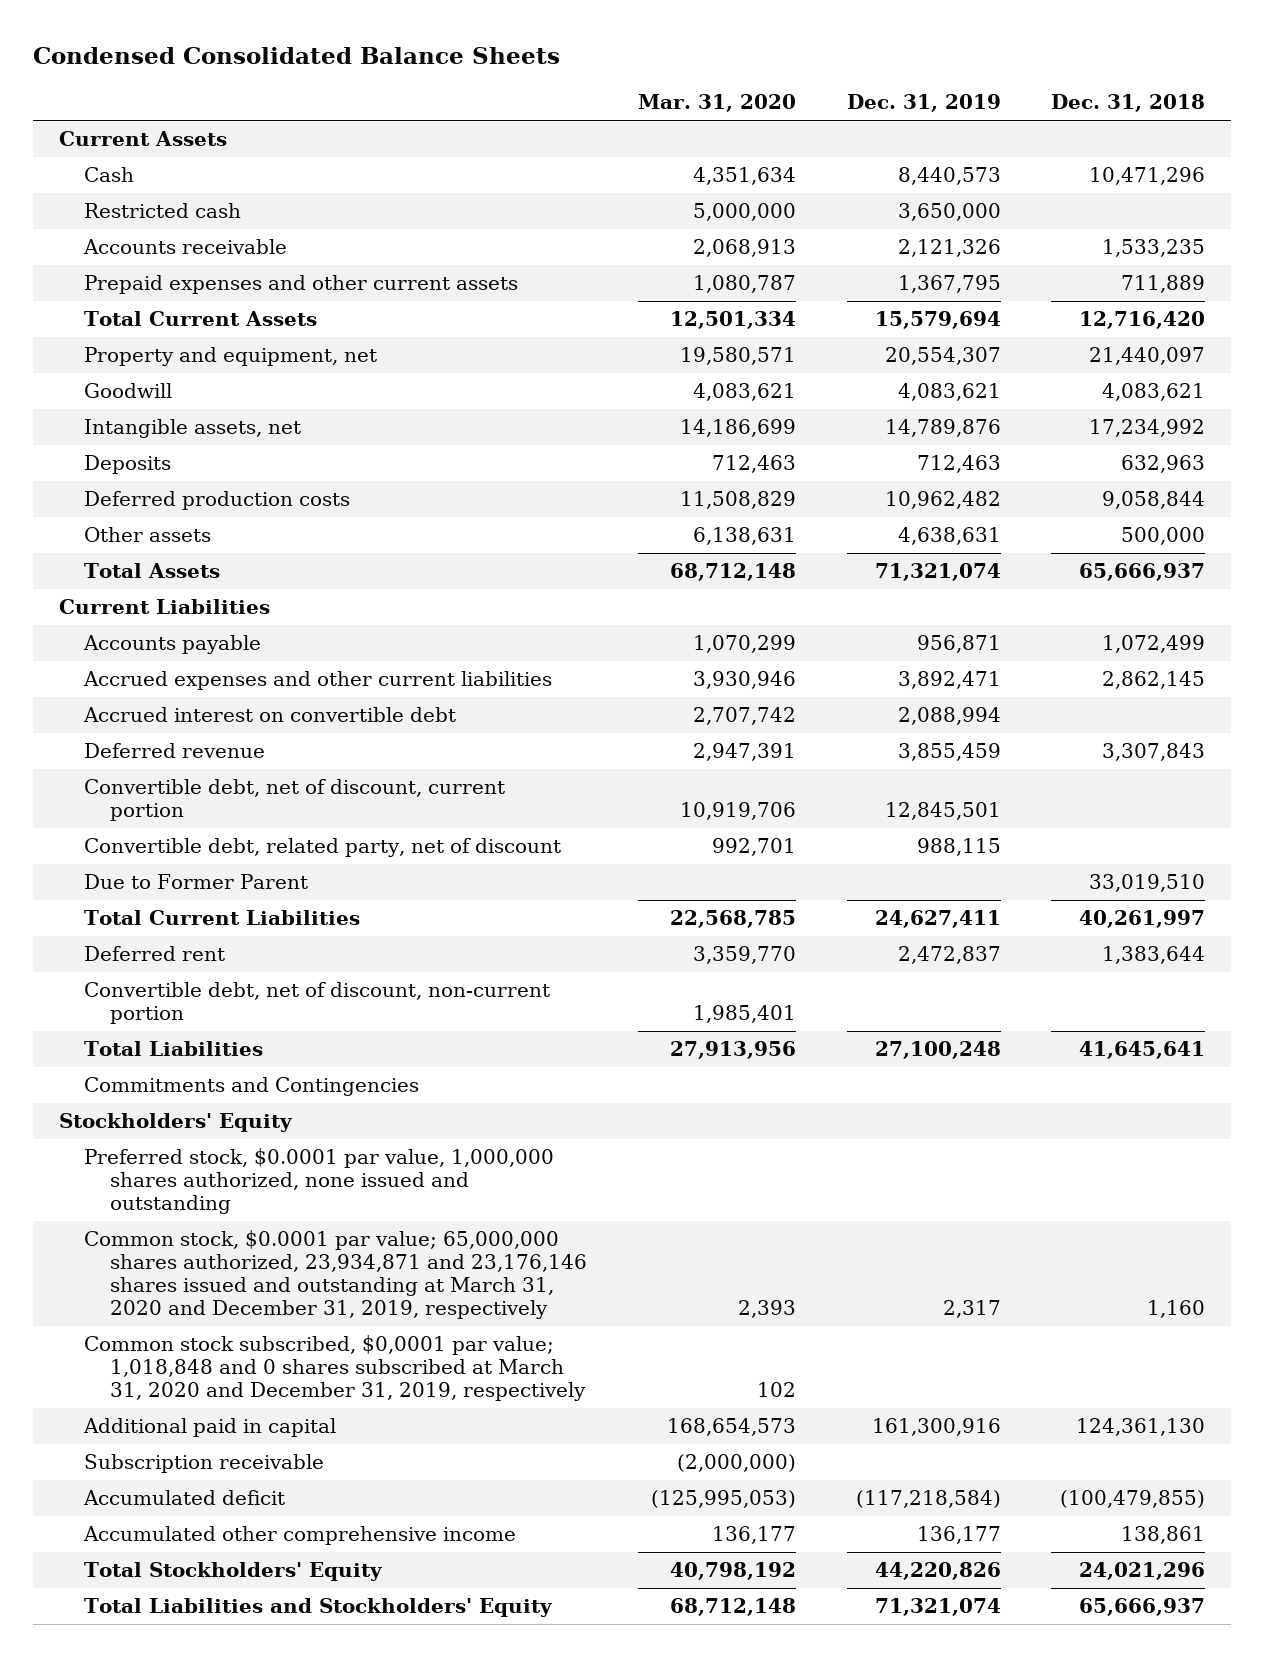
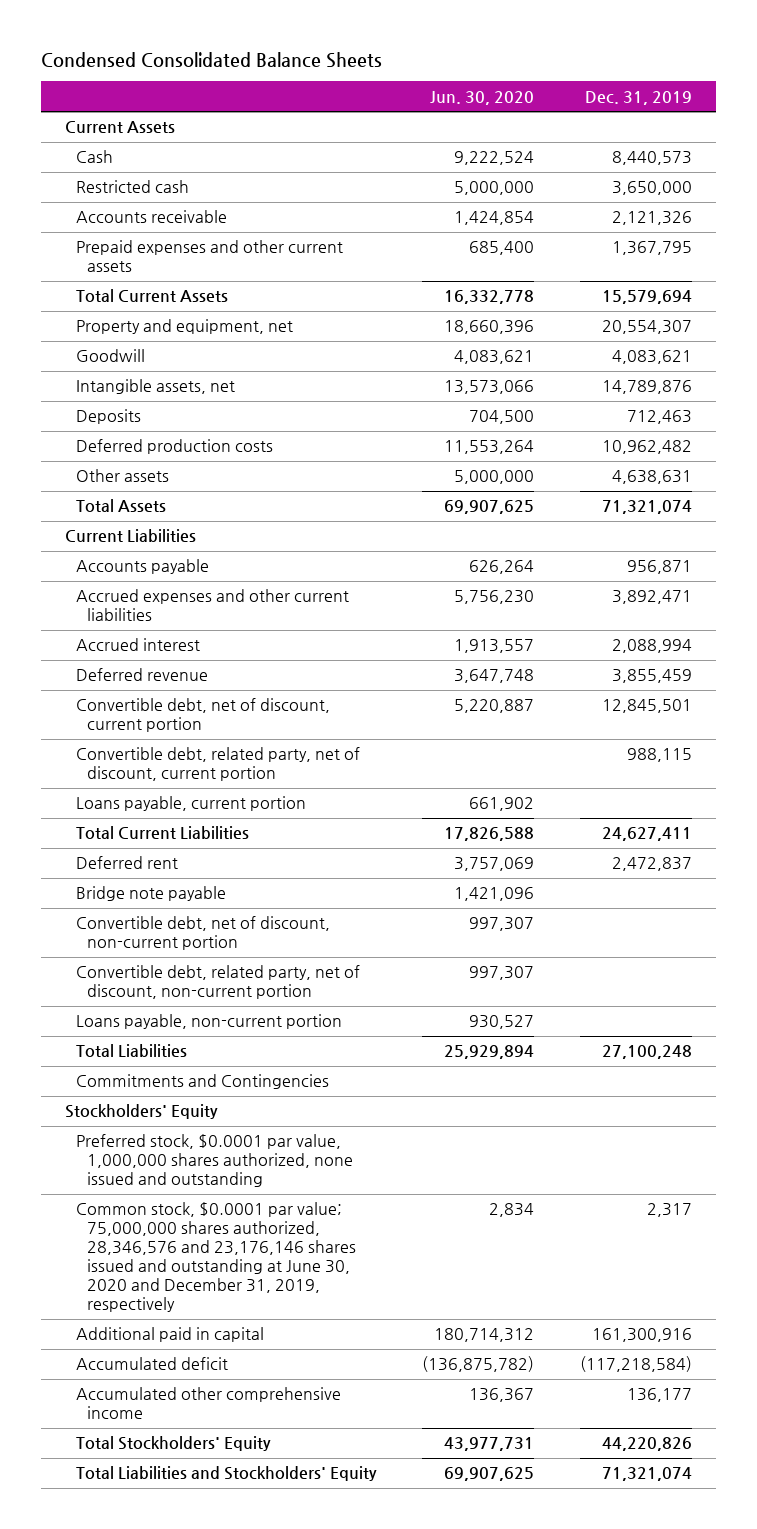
[638,94,797,113] Mar. 31, 2020 -> none
[1051,94,1206,113] Dec. 31, 2018 -> none
none -> [430,90,535,105] Jun. 30, 2020
[83,707,457,723] Accrued interest on convertible debt -> [75,638,200,652] Accrued interest
[84,874,309,890] Due to Former Parent -> none
[84,838,562,858] Convertible debt, related party, net of discount -> [75,747,360,782] Convertible debt, related party, net of discount, current portion
none -> [75,796,306,812] Loans payable, current portion
none -> [75,886,226,902] Bridge note payable
none -> [75,965,360,1000] Convertible debt, related party, net of discount, non-current portion
none -> [75,1014,342,1030] Loans payable, non-current portion
[84,1335,587,1402] Common stock subscribed, $0,0001 par value; 1,018,848 and 0 shares subscribed at March 31, 2020 and December 31, 2019, respectively -> none
[84,1230,588,1320] Common stock, $0.0001 par value; 65,000,000 shares authorized, 23,934,871 and 23,176,146 shares issued and outstanding at March 31, 2020 and December 31, 2019, respectively -> [75,1202,357,1313] Common stock, $0.0001 par value; 75,000,000 shares authorized, 28,346,576 and 23,176,146 shares issued and outstanding at June 30, 2020 and December 31, 2019, respectively
[84,1454,325,1474] Subscription receivable -> none

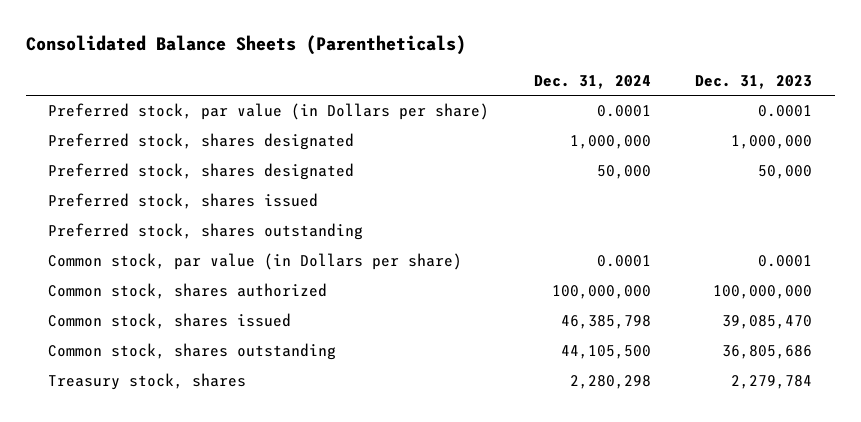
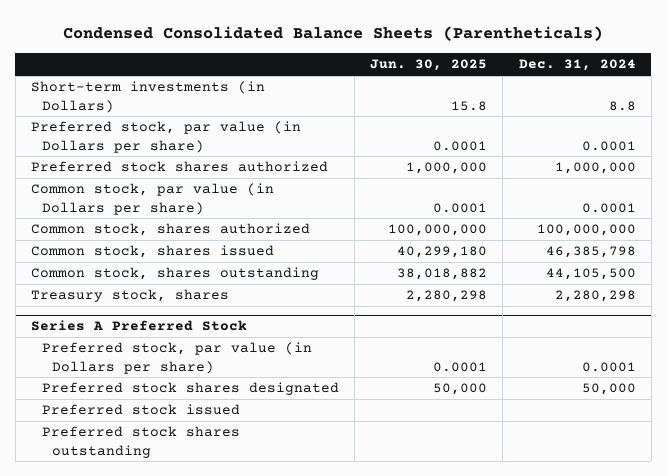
[26,35,467,56] Consolidated Balance Sheets (Parentheticals) -> [63,26,604,42] Condensed Consolidated Balance Sheets (Parentheticals)
[695,75,813,90] Dec. 31, 2023 -> none
none -> [370,59,488,72] Jun. 30, 2025
none -> [31,81,266,113] Short-term investments (in Dollars)
[48,163,355,181] Preferred stock, shares designated -> none
[48,193,319,210] Preferred stock, shares issued -> none
[48,223,364,241] Preferred stock, shares outstanding -> none
[48,133,355,151] Preferred stock, shares designated -> [31,161,329,173] Preferred stock shares authorized
none -> [31,320,248,332] Series A Preferred Stock
none -> [41,342,312,374] Preferred stock, par value (in Dollars per share)
none -> [41,382,339,396] Preferred stock shares designated
none -> [41,404,240,416] Preferred stock issued
none -> [41,426,240,458] Preferred stock shares outstanding

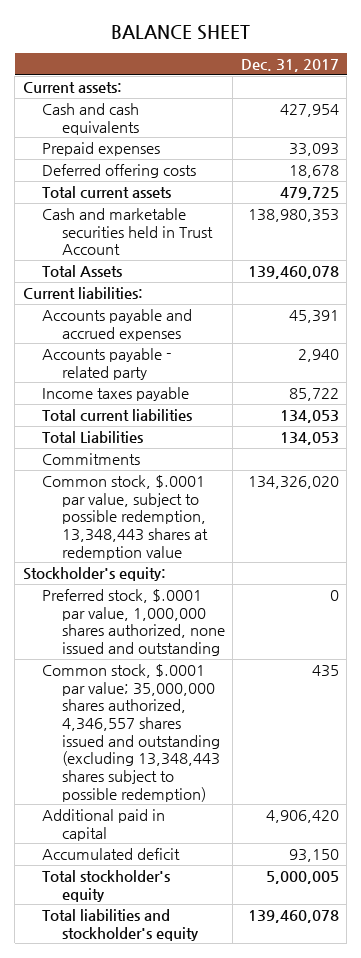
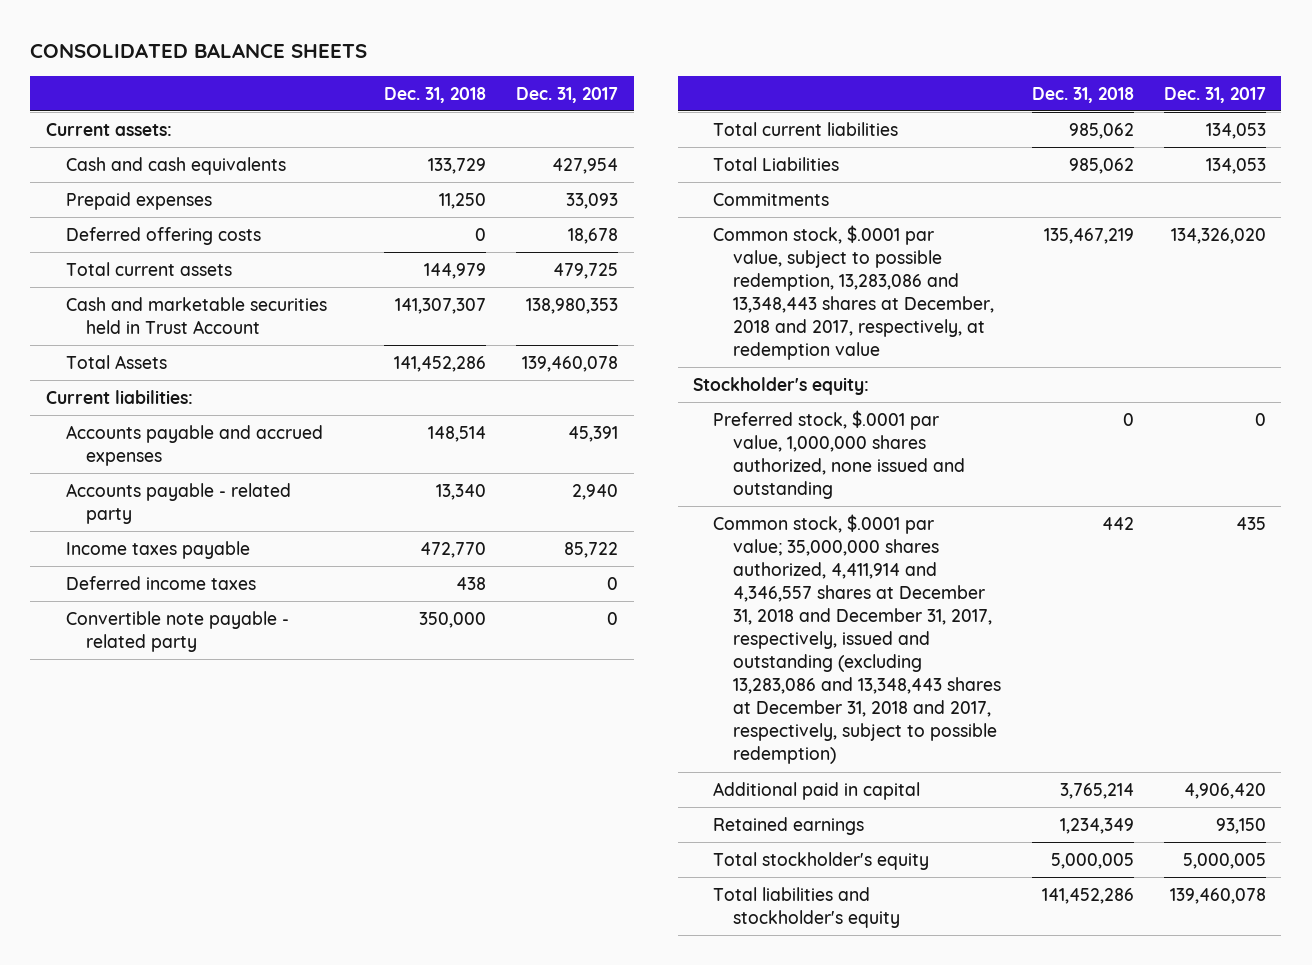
[110,25,250,41] BALANCE SHEET -> [30,42,368,58] CONSOLIDATED BALANCE SHEETS
none -> [384,86,487,103] Dec. 31, 2018
none -> [65,575,256,590] Deferred income taxes
none -> [65,610,289,652] Convertible note payable - related party
[42,475,209,560] Common stock, $.0001 par value, subject to possible redemption, 13,348,443 shares at redemption value -> [713,224,995,361] Common stock, $.0001 par value, subject to possible redemption, 13,283,086 and 13,348,443 shares at December, 2018 and 2017, respectively, at redemption value
[42,664,221,802] Common stock, $.0001 par value; 35,000,000 shares authorized, 4,346,557 shares issued and outstanding (excluding 13,348,443 shares subject to possible redemption) -> [713,513,1002,765] Common stock, $.0001 par value; 35,000,000 shares authorized, 4,411,914 and 4,346,557 shares at December 31, 2018 and December 31, 2017, respectively, issued and outstanding (excluding 13,283,086 and 13,348,443 shares at December 31, 2018 and 2017, respectively, subject to possible redemption)
[42,848,181,861] Accumulated deficit -> [713,816,865,835] Retained earnings

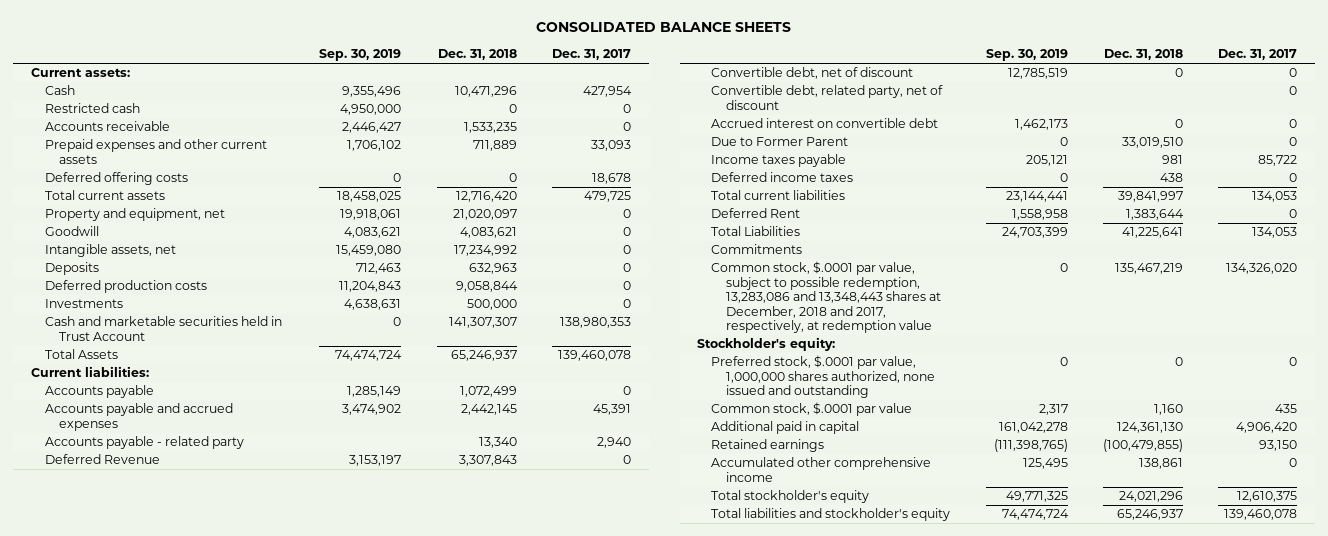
none -> [319,49,402,62] Sep. 30, 2019
[65,156,286,175] Cash and cash equivalents -> none
[65,191,212,210] Prepaid expenses -> none
none -> [45,85,76,96] Cash
none -> [45,103,141,114] Restricted cash
none -> [45,121,171,132] Accounts receivable
none -> [45,139,268,164] Prepaid expenses and other current assets
[424,262,487,279] 144,979 -> [455,191,517,203] 12,716,420
none -> [45,208,226,222] Property and equipment, net
none -> [45,226,100,237] Goodwill
none -> [45,244,177,258] Intangible assets, net
none -> [45,262,100,276] Deposits
none -> [45,280,208,294] Deferred production costs
none -> [45,299,124,309] Investments
[394,355,487,372] 141,452,286 -> [450,350,517,362] 65,246,937
none -> [45,385,155,399] Accounts payable
[428,425,487,442] 148,514 -> [460,404,517,416] 2,442,145
none -> [45,454,161,465] Deferred Revenue
none -> [711,67,914,80] Convertible debt, net of discount
none -> [711,85,944,110] Convertible debt, related party, net of discount
none -> [711,118,939,129] Accrued interest on convertible debt
none -> [711,137,849,147] Due to Former Parent
[420,541,487,558] 472,770 -> [1162,155,1184,165] 981
[65,610,289,652] Convertible note payable - related party -> none
[1068,122,1134,139] 985,062 -> [1118,191,1184,203] 39,841,997
none -> [711,208,801,219] Deferred Rent
[1068,157,1134,174] 985,062 -> [1122,227,1184,239] 41,225,641
[713,513,1002,765] Common stock, $.0001 par value; 35,000,000 shares authorized, 4,411,914 and 4,346,557 shares at December 31, 2018 and December 31, 2017, respectively, issued and outstanding (excluding 13,283,086 and 13,348,443 shares at December 31, 2018 and 2017, respectively, subject to possible redemption) -> none
none -> [711,402,913,417] Common stock, $.0001 par value
[1059,782,1134,799] 3,765,214 -> [1117,422,1184,434] 124,361,130
[1059,817,1134,834] 1,234,349 -> [1103,439,1184,453] (100,479,855)
none -> [711,457,932,482] Accumulated other comprehensive income
[1050,852,1134,869] 5,000,005 -> [1119,491,1184,503] 24,021,296
[1182,852,1266,869] 5,000,005 -> [1237,491,1298,503] 12,610,375
[1041,887,1134,904] 141,452,286 -> [1117,509,1184,521] 65,246,937

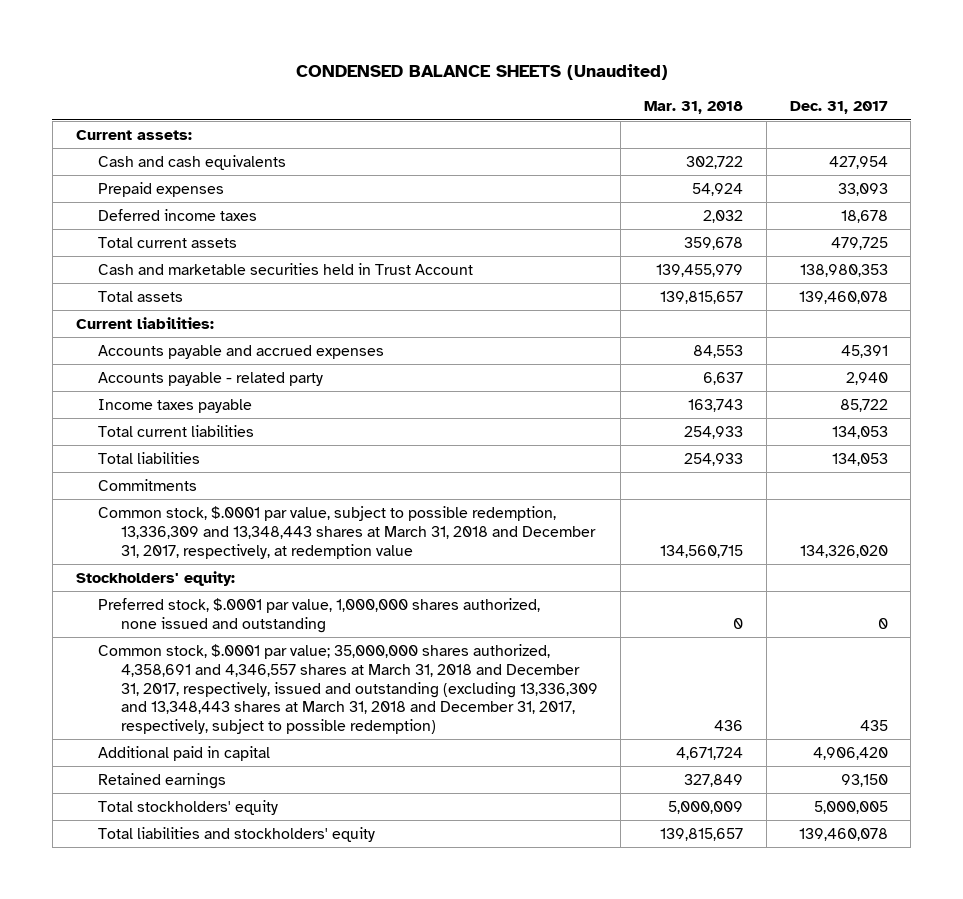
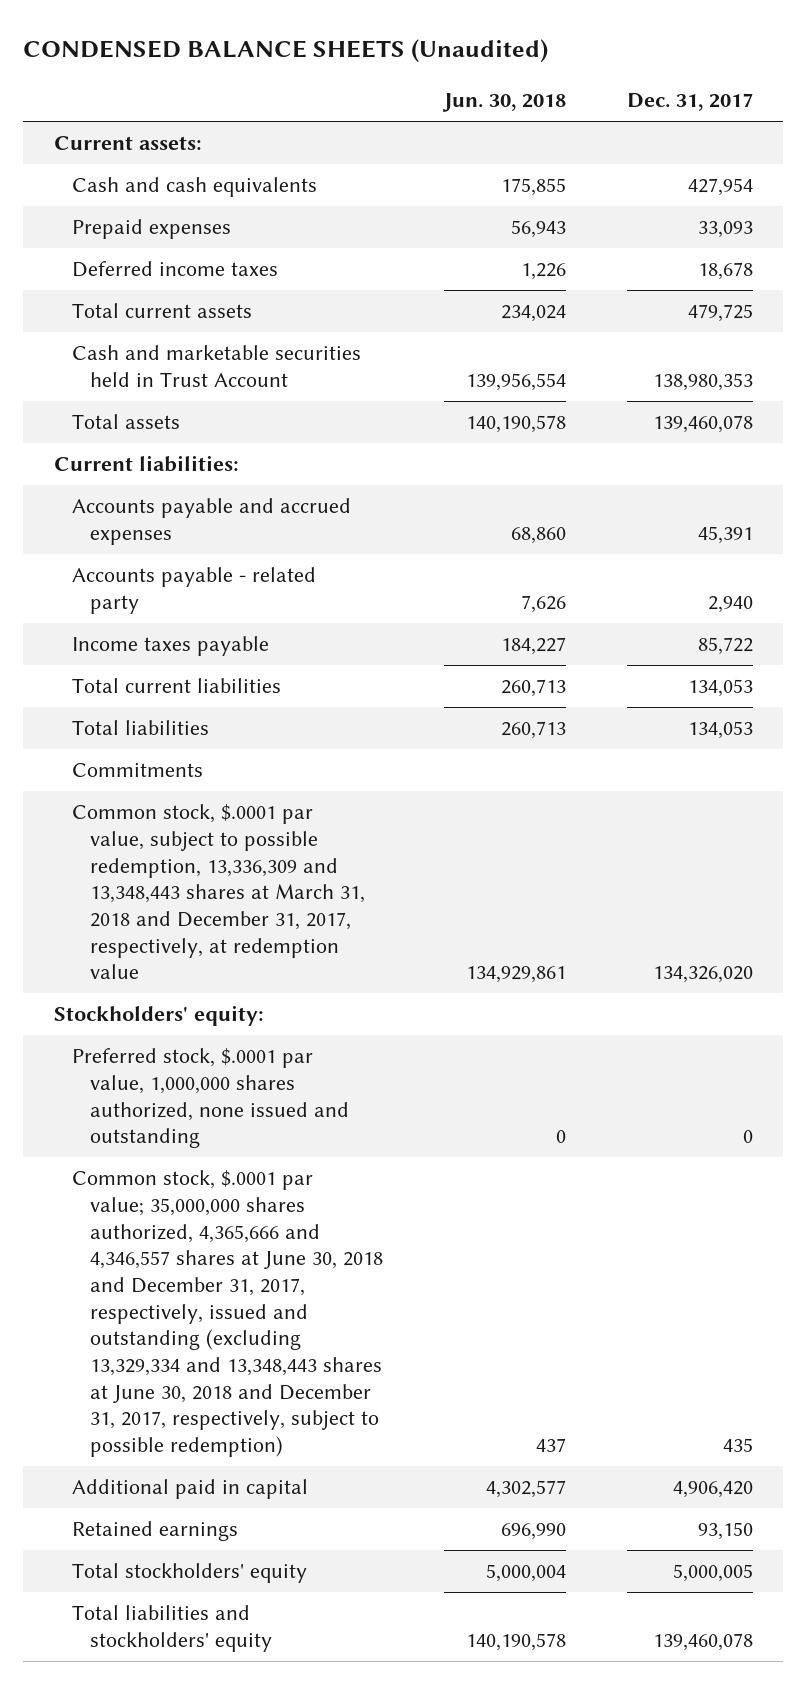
[644,101,744,115] Mar. 31, 2018 -> none
none -> [441,93,566,113] Jun. 30, 2018
[98,643,598,735] Common stock, $.0001 par value; 35,000,000 shares authorized, 4,358,691 and 4,346,557 shares at March 31, 2018 and December 31, 2017, respectively, issued and outstanding (excluding 13,336,309 and 13,348,443 shares at March 31, 2018 and December 31, 2017, respectively, subject to possible redemption) -> [71,1170,383,1458] Common stock, $.0001 par value; 35,000,000 shares authorized, 4,365,666 and 4,346,557 shares at June 30, 2018 and December 31, 2017, respectively, issued and outstanding (excluding 13,329,334 and 13,348,443 shares at June 30, 2018 and December 31, 2017, respectively, subject to possible redemption)

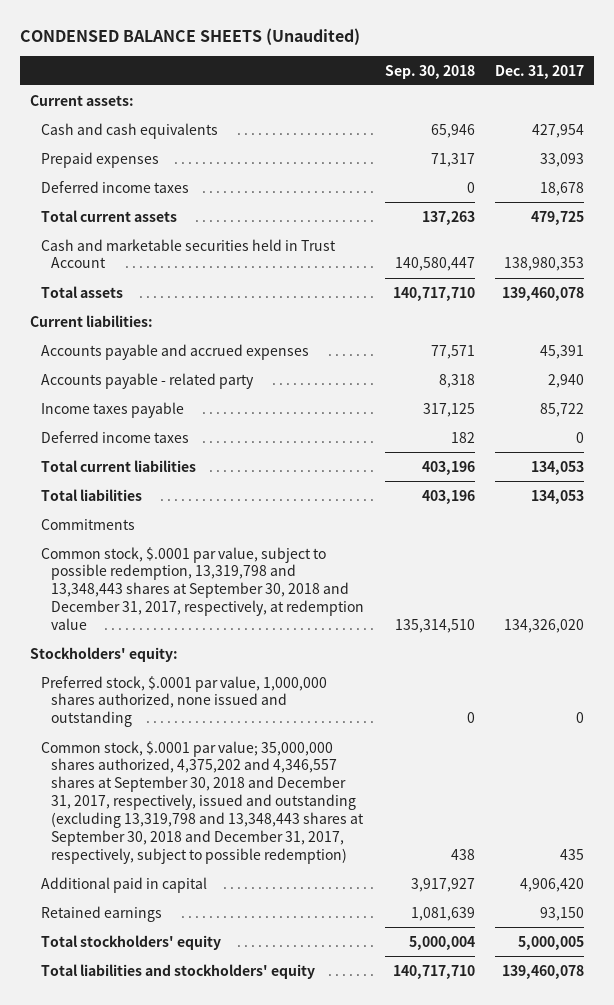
[441,93,566,113] Jun. 30, 2018 -> none
none -> [384,64,475,79] Sep. 30, 2018
none -> [40,430,189,443] Deferred income taxes
[71,804,365,980] Common stock, $.0001 par value, subject to possible redemption, 13,336,309 and 13,348,443 shares at March 31, 2018 and December 31, 2017, respectively, at redemption value -> [40,546,365,631] Common stock, $.0001 par value, subject to possible redemption, 13,319,798 and 13,348,443 shares at September 30, 2018 and December 31, 2017, respectively, at redemption value
[71,1170,383,1458] Common stock, $.0001 par value; 35,000,000 shares authorized, 4,365,666 and 4,346,557 shares at June 30, 2018 and December 31, 2017, respectively, issued and outstanding (excluding 13,329,334 and 13,348,443 shares at June 30, 2018 and December 31, 2017, respectively, subject to possible redemption) -> [40,740,365,865] Common stock, $.0001 par value; 35,000,000 shares authorized, 4,375,202 and 4,346,557 shares at September 30, 2018 and December 31, 2017, respectively, issued and outstanding (excluding 13,319,798 and 13,348,443 shares at September 30, 2018 and December 31, 2017, respectively, subject to possible redemption)

